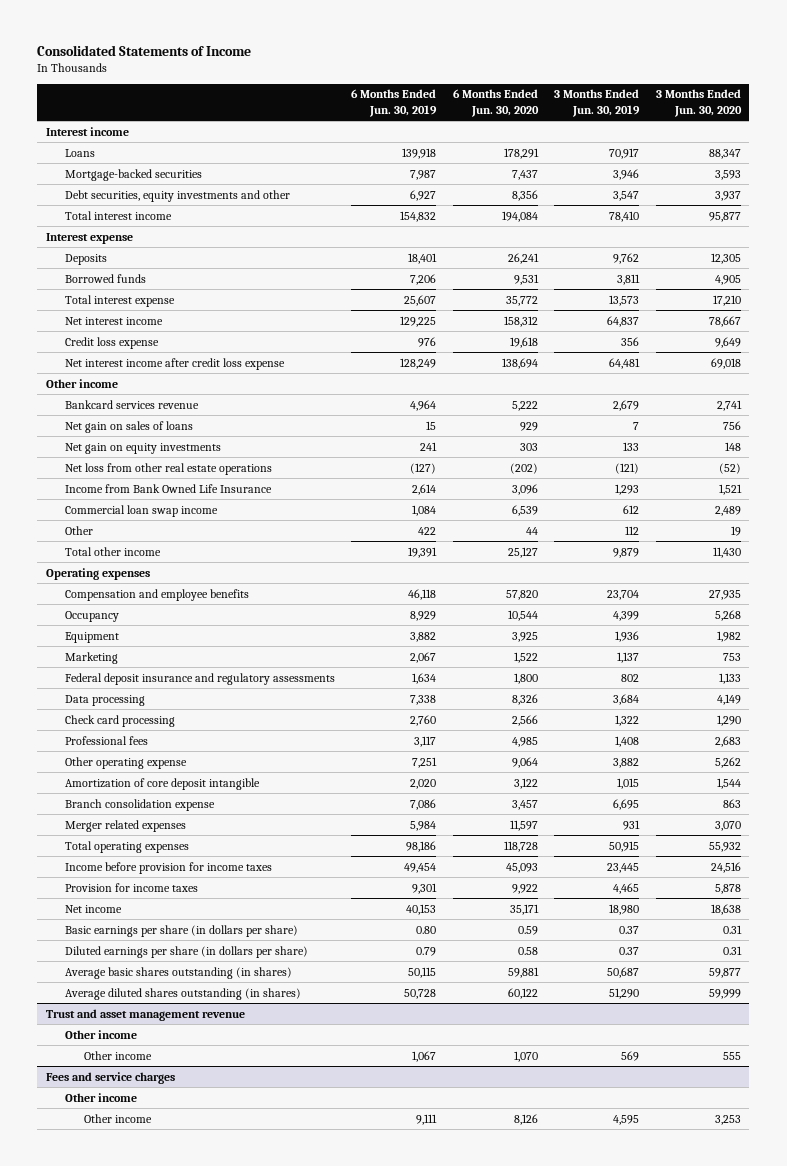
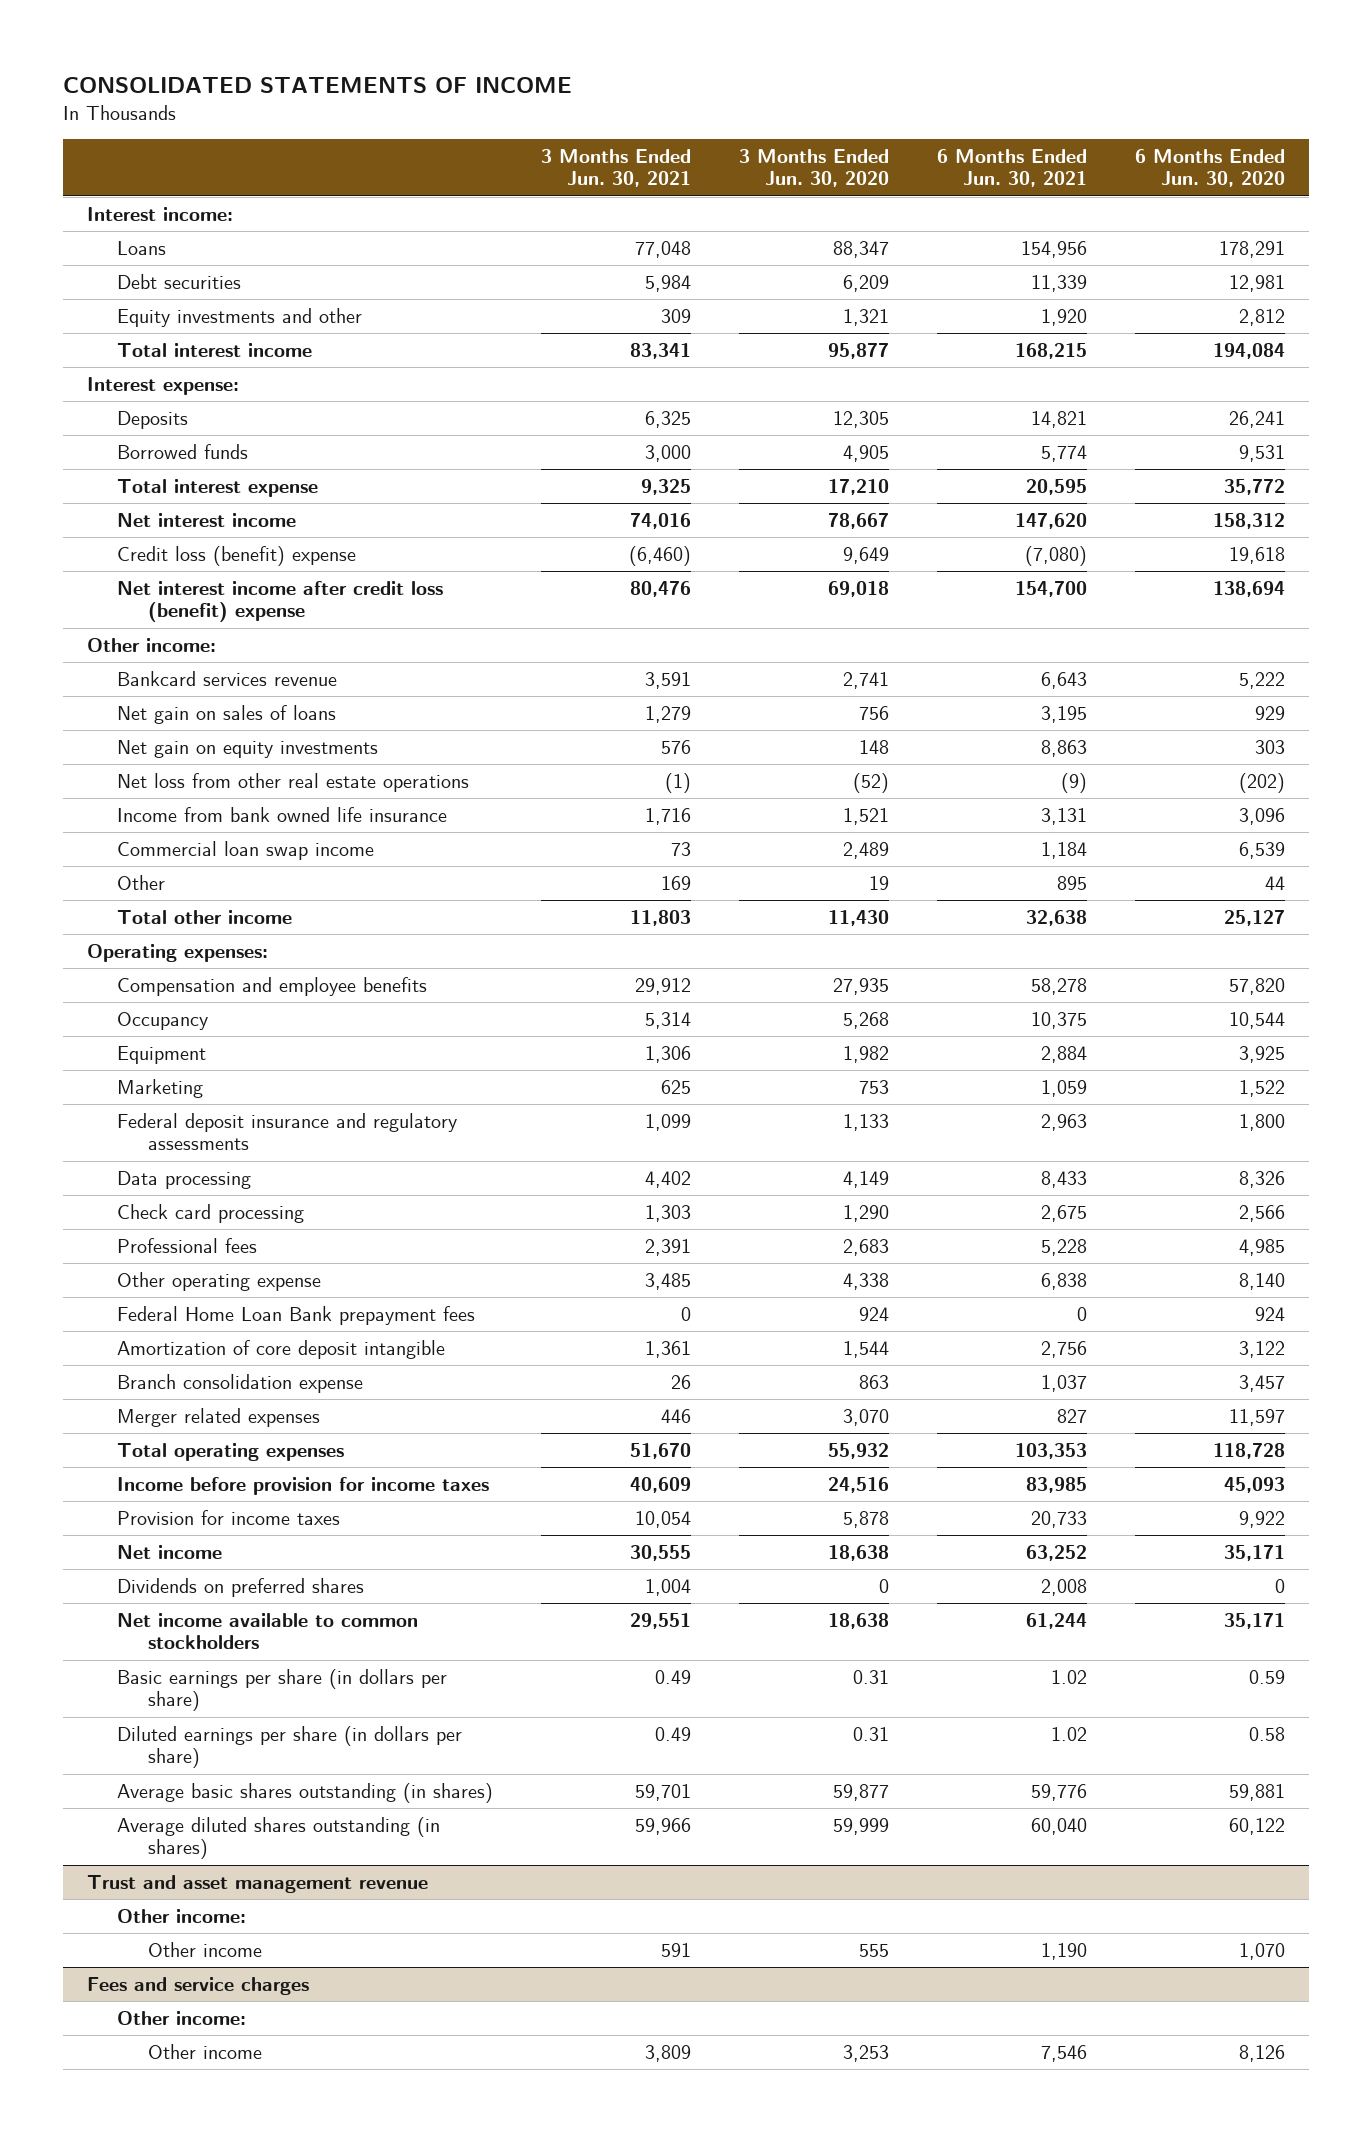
[37,44,252,56] Consolidated Statements of Income -> [63,77,573,94] CONSOLIDATED STATEMENTS OF INCOME
[351,89,438,117] 6 Months Ended Jun. 30, 2019 -> none
[554,89,641,117] 3 Months Ended Jun. 30, 2019 -> none
none -> [541,148,692,188] 3 Months Ended Jun. 30, 2021
none -> [937,148,1088,188] 6 Months Ended Jun. 30, 2021
[45,126,129,136] Interest income -> [87,206,234,221] Interest income:
[64,168,202,181] Mortgage-backed securities -> none
none -> [117,273,242,289] Debt securities
[64,189,290,202] Debt securities, equity investments and other -> [117,307,363,327] Equity investments and other
[511,189,538,201] 8,356 -> [1239,308,1286,326] 2,812
[714,190,741,201] 3,937 -> [843,308,890,326] 1,321
[45,232,133,244] Interest expense -> [87,376,240,395] Interest expense:
[64,336,159,349] Credit loss expense -> [117,545,357,566] Credit loss (benefit) expense
[64,357,285,370] Net interest income after credit loss expense -> [117,580,444,623] Net interest income after credit loss (benefit) expense
[45,378,118,388] Other income -> [87,637,217,652] Other income:
[64,483,272,493] Income from Bank Owned Life Insurance -> [117,806,448,822] Income from bank owned life insurance
[45,567,150,580] Operating expenses -> [87,943,269,962] Operating expenses:
[511,756,538,768] 9,064 -> [1239,1272,1286,1290] 8,140
[714,756,741,768] 5,262 -> [843,1272,890,1290] 4,338
none -> [117,1305,476,1325] Federal Home Loan Bank prepayment fees
none -> [117,1577,365,1597] Dividends on preferred shares
none -> [117,1612,419,1650] Net income available to common stockholders
[64,1029,137,1039] Other income -> [117,1908,247,1923] Other income:
[64,1092,137,1102] Other income -> [117,2010,247,2025] Other income:

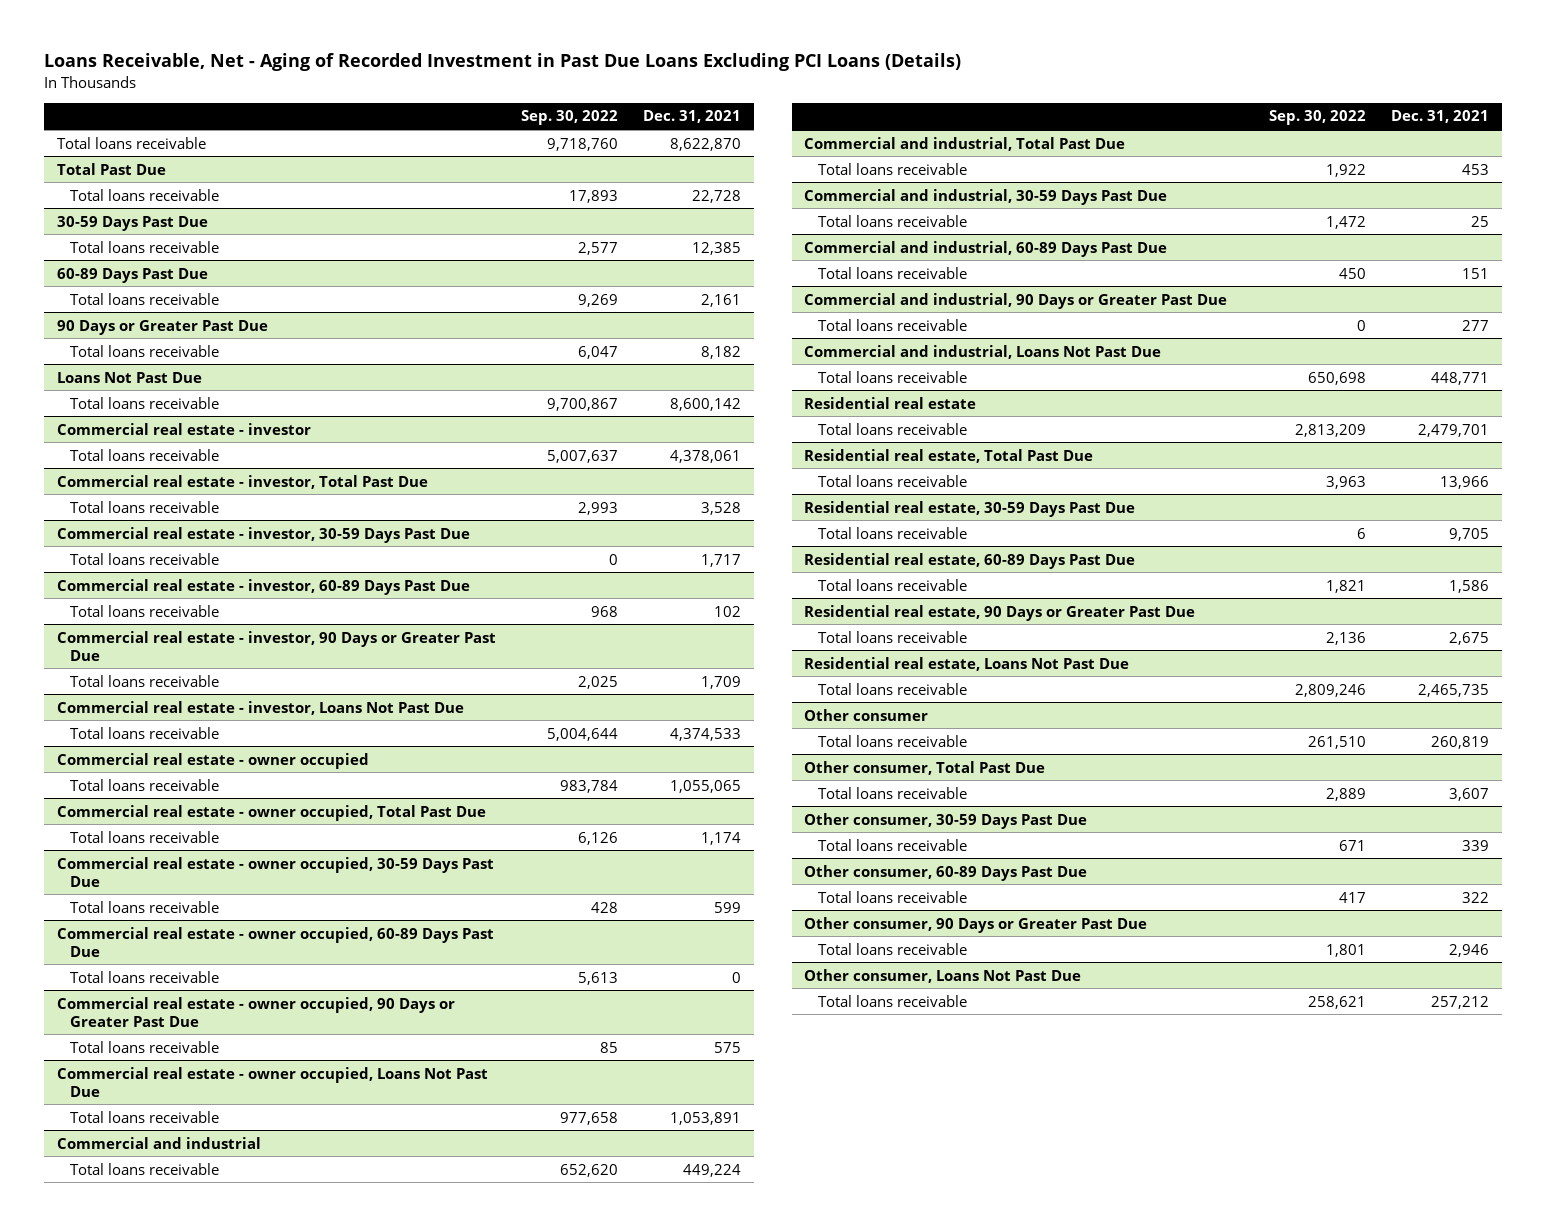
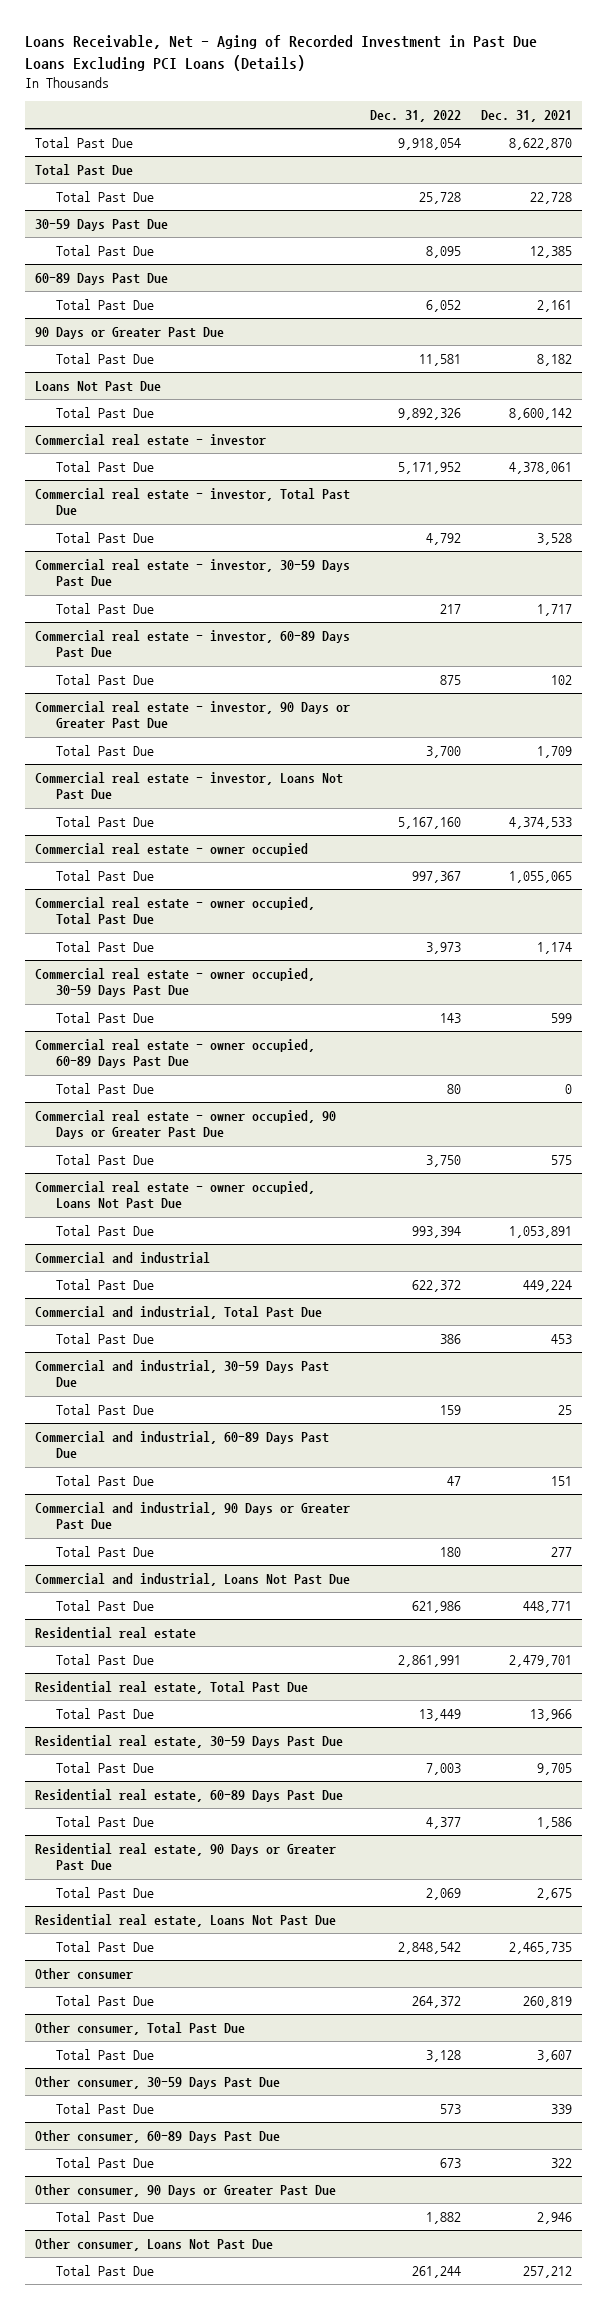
[521,110,619,126] Sep. 30, 2022 -> none
none -> [369,109,461,122] Dec. 31, 2022
[56,136,206,149] Total loans receivable -> [34,137,133,149] Total Past Due
[69,188,219,201] Total loans receivable -> [56,191,155,203] Total Past Due
[69,240,219,253] Total loans receivable -> [56,245,155,257] Total Past Due
[69,292,219,305] Total loans receivable -> [56,299,155,311] Total Past Due
[69,344,219,357] Total loans receivable -> [56,353,155,365] Total Past Due
[69,396,219,409] Total loans receivable -> [56,407,155,419] Total Past Due
[69,448,219,461] Total loans receivable -> [56,461,155,473] Total Past Due
[69,500,219,513] Total loans receivable -> [56,532,155,544] Total Past Due
[69,552,219,565] Total loans receivable -> [56,603,155,615] Total Past Due
[69,604,219,617] Total loans receivable -> [56,674,155,686] Total Past Due
[69,674,219,687] Total loans receivable -> [56,745,155,757] Total Past Due
[69,726,219,739] Total loans receivable -> [56,816,155,828] Total Past Due
[69,778,219,791] Total loans receivable -> [56,870,155,882] Total Past Due
[69,830,219,843] Total loans receivable -> [56,941,155,953] Total Past Due
[69,900,219,913] Total loans receivable -> [56,1012,155,1024] Total Past Due
[69,970,219,983] Total loans receivable -> [56,1083,155,1095] Total Past Due
[69,1040,219,1053] Total loans receivable -> [56,1154,155,1166] Total Past Due
[69,1110,219,1123] Total loans receivable -> [56,1225,155,1237] Total Past Due
[69,1162,219,1175] Total loans receivable -> [56,1279,155,1291] Total Past Due
[817,162,967,175] Total loans receivable -> [56,1333,155,1345] Total Past Due
[817,214,967,227] Total loans receivable -> [56,1404,155,1416] Total Past Due
[817,266,967,279] Total loans receivable -> [56,1475,155,1487] Total Past Due
[817,318,967,331] Total loans receivable -> [56,1546,155,1558] Total Past Due
[817,370,967,383] Total loans receivable -> [56,1600,155,1612] Total Past Due
[817,422,967,435] Total loans receivable -> [56,1654,155,1666] Total Past Due
[817,474,967,487] Total loans receivable -> [56,1708,155,1720] Total Past Due
[817,526,967,539] Total loans receivable -> [56,1762,155,1774] Total Past Due
[817,578,967,591] Total loans receivable -> [56,1816,155,1828] Total Past Due
[817,630,967,643] Total loans receivable -> [56,1887,155,1899] Total Past Due
[817,682,967,695] Total loans receivable -> [56,1941,155,1953] Total Past Due
[817,734,967,747] Total loans receivable -> [56,1995,155,2007] Total Past Due
[817,786,967,799] Total loans receivable -> [56,2049,155,2061] Total Past Due
[817,838,967,851] Total loans receivable -> [56,2103,155,2115] Total Past Due
[817,890,967,903] Total loans receivable -> [56,2157,155,2169] Total Past Due
[817,942,967,955] Total loans receivable -> [56,2211,155,2223] Total Past Due
[817,994,967,1007] Total loans receivable -> [56,2265,155,2277] Total Past Due

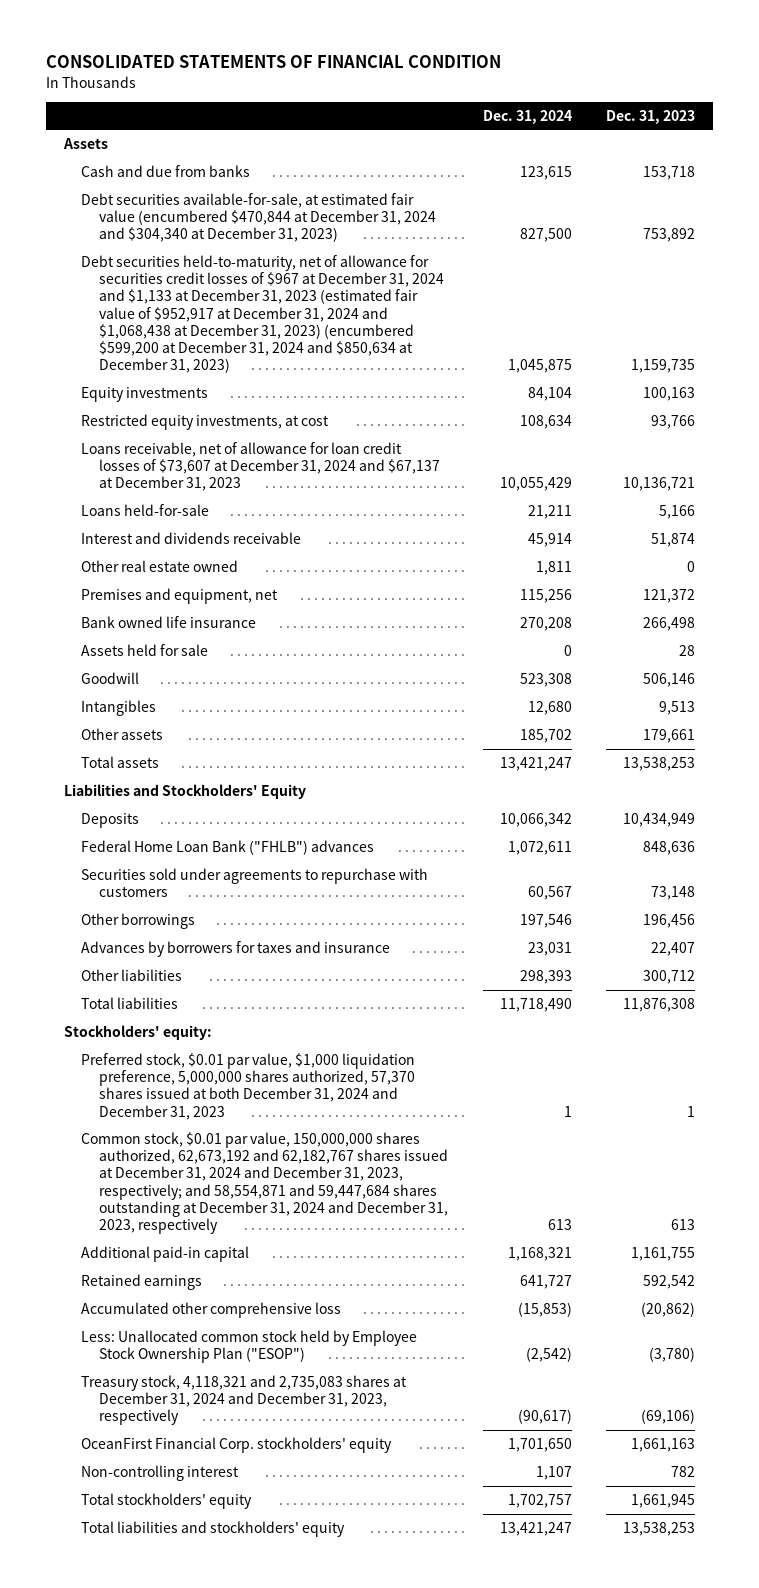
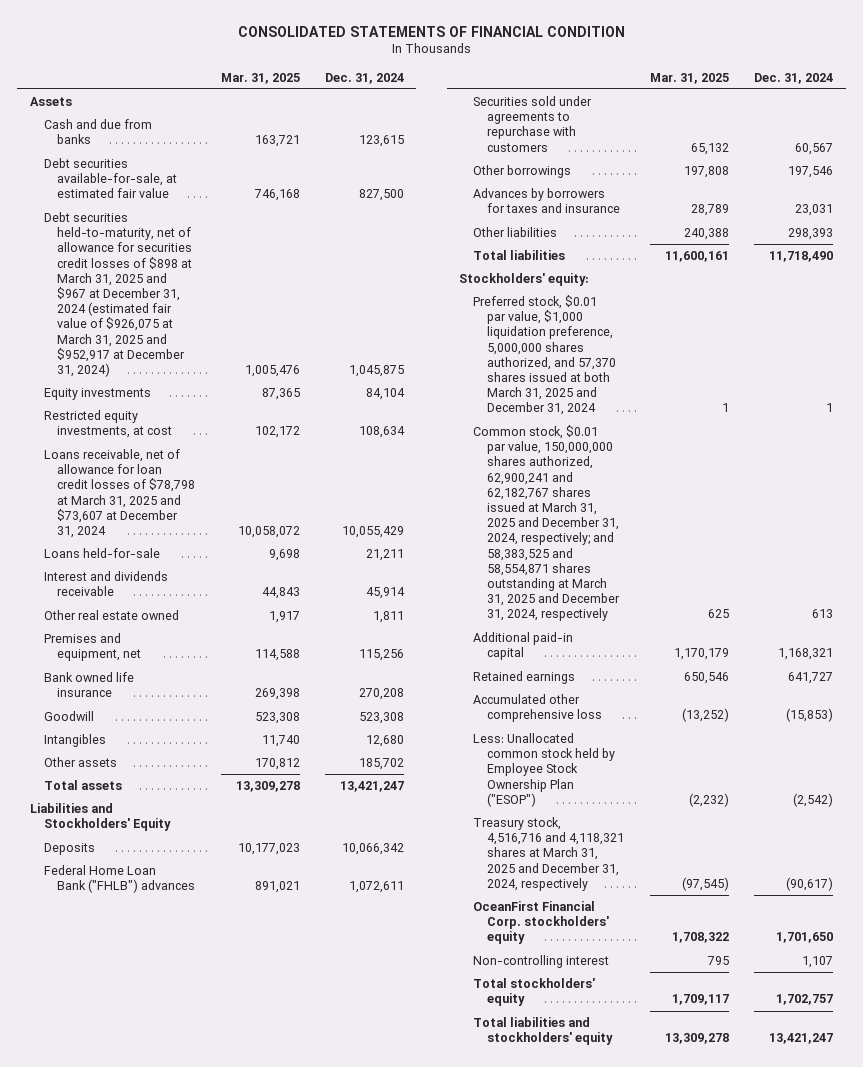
[606,109,696,124] Dec. 31, 2023 -> none
none -> [220,72,300,84] Mar. 31, 2025
[81,193,436,243] Debt securities available-for-sale, at estimated fair value (encumbered $470,844 at December 31, 2024 and $304,340 at December 31, 2023) -> [43,158,178,199] Debt securities available-for-sale, at estimated fair value
[81,255,444,374] Debt securities held-to-maturity, net of allowance for securities credit losses of $967 at December 31, 2024 and $1,133 at December 31, 2023 (estimated fair value of $952,917 at December 31, 2024 and $1,068,438 at December 31, 2023) (encumbered $599,200 at December 31, 2024 and $850,634 at December 31, 2023) -> [43,212,193,377] Debt securities held-to-maturity, net of allowance for securities credit losses of $898 at March 31, 2025 and $967 at December 31, 2024 (estimated fair value of $926,075 at March 31, 2025 and $952,917 at December 31, 2024)
[81,442,440,492] Loans receivable, net of allowance for loan credit losses of $73,607 at December 31, 2024 and $67,137 at December 31, 2023 -> [43,449,196,538] Loans receivable, net of allowance for loan credit losses of $78,798 at March 31, 2025 and $73,607 at December 31, 2024
[81,644,209,657] Assets held for sale -> none
[81,1053,416,1120] Preferred stock, $0.01 par value, $1,000 liquidation preference, 5,000,000 shares authorized, 57,370 shares issued at both December 31, 2024 and December 31, 2023 -> [473,295,616,416] Preferred stock, $0.01 par value, $1,000 liquidation preference, 5,000,000 shares authorized, and 57,370 shares issued at both March 31, 2025 and December 31, 2024
[81,1132,448,1235] Common stock, $0.01 par value, 150,000,000 shares authorized, 62,673,192 and 62,182,767 shares issued at December 31, 2024 and December 31, 2023, respectively; and 58,554,871 and 59,447,684 shares outstanding at December 31, 2024 and December 31, 2023, respectively -> [473,425,620,622] Common stock, $0.01 par value, 150,000,000 shares authorized, 62,900,241 and 62,182,767 shares issued at March 31, 2025 and December 31, 2024, respectively; and 58,383,525 and 58,554,871 shares outstanding at March 31, 2025 and December 31, 2024, respectively
[81,1375,408,1426] Treasury stock, 4,118,321 and 2,735,083 shares at December 31, 2024 and December 31, 2023, respectively -> [473,817,624,891] Treasury stock, 4,516,716 and 4,118,321 shares at March 31, 2025 and December 31, 2024, respectively

